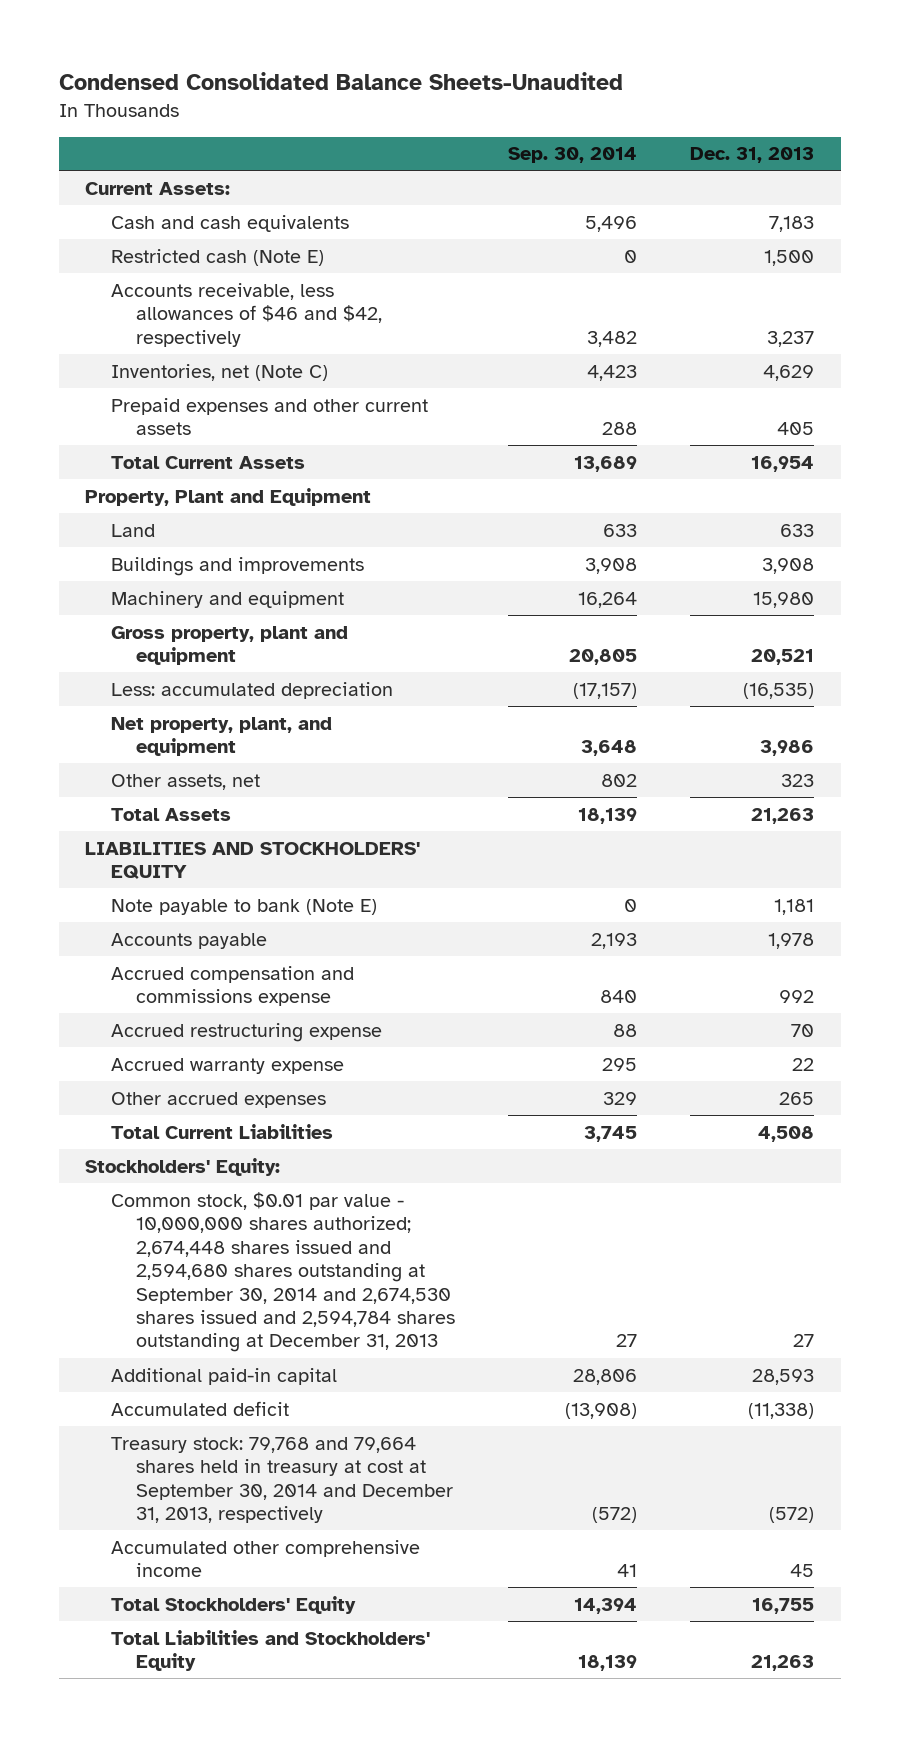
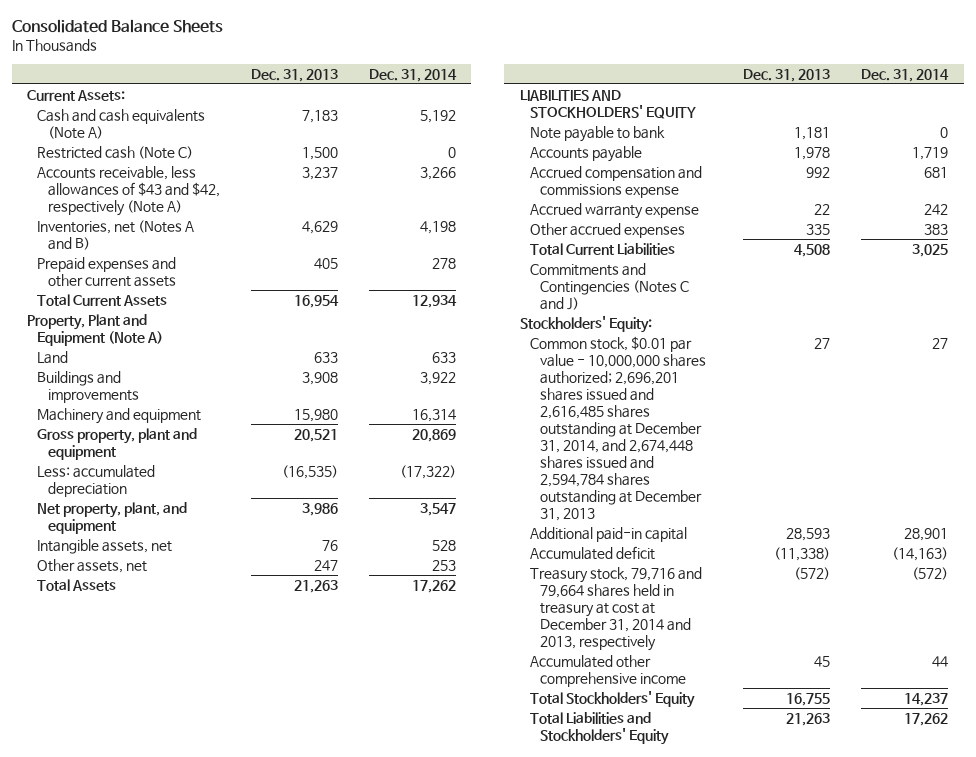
[58,71,623,90] Condensed Consolidated Balance Sheets-Unaudited -> [11,19,223,34] Consolidated Balance Sheets
[508,147,638,164] Sep. 30, 2014 -> none
none -> [368,68,457,82] Dec. 31, 2014
[110,214,349,232] Cash and cash equivalents -> [37,108,206,139] Cash and cash equivalents (Note A)
[110,248,324,266] Restricted cash (Note E) -> [37,145,194,159] Restricted cash (Note C)
[110,282,383,347] Accounts receivable, less allowances of $46 and $42, respectively -> [37,165,220,216] Accounts receivable, less allowances of $43 and $42, respectively (Note A)
[110,363,328,381] Inventories, net (Note C) -> [37,219,195,250] Inventories, net (Notes A and B)
[85,487,372,506] Property, Plant and Equipment -> [27,313,164,346] Property, Plant and Equipment (Note A)
none -> [37,538,173,554] Intangible assets, net
[781,773,815,787] 323 -> [313,559,338,571] 247
[110,898,377,915] Note payable to bank (Note E) -> [530,125,666,142] Note payable to bank
[110,1022,382,1042] Accrued restructuring expense -> none
[779,1091,815,1105] 265 -> [806,223,831,235] 335
none -> [530,262,690,310] Commitments and Contingencies (Notes C and J)
[110,1191,456,1353] Common stock, $0.01 par value - 10,000,000 shares authorized; 2,674,448 shares issued and 2,594,680 shares outstanding at September 30, 2014 and 2,674,530 shares issued and 2,594,784 shares outstanding at December 31, 2013 -> [530,335,707,521] Common stock, $0.01 par value - 10,000,000 shares authorized; 2,696,201 shares issued and 2,616,485 shares outstanding at December 31, 2014, and 2,674,448 shares issued and 2,594,784 shares outstanding at December 31, 2013
[110,1436,454,1524] Treasury stock: 79,768 and 79,664 shares held in treasury at cost at September 30, 2014 and December 31, 2013, respectively -> [530,566,703,651] Treasury stock, 79,716 and 79,664 shares held in treasury at cost at December 31, 2014 and 2013, respectively

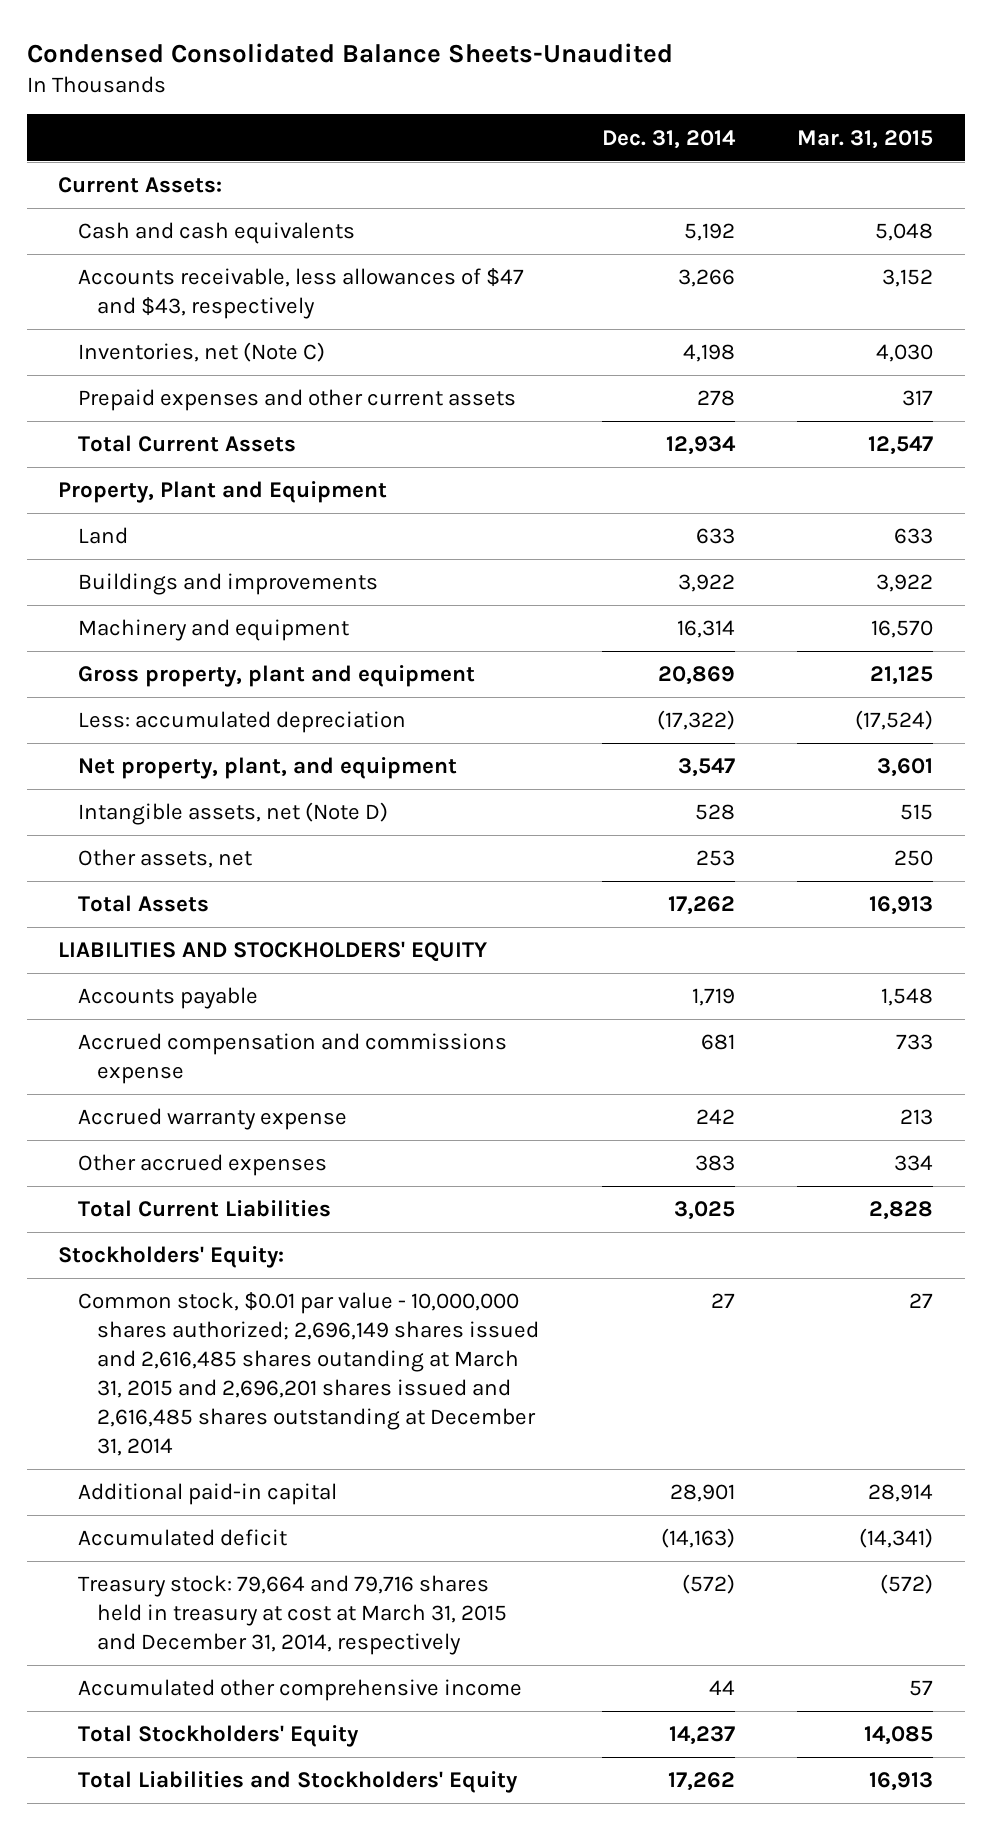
[11,19,223,34] Consolidated Balance Sheets -> [26,42,673,63] Condensed Consolidated Balance Sheets-Unaudited
[250,68,338,82] Dec. 31, 2013 -> none
none -> [797,129,934,149] Mar. 31, 2015
[37,145,194,159] Restricted cash (Note C) -> none
[37,108,206,139] Cash and cash equivalents (Note A) -> [77,222,355,245] Cash and cash equivalents
[37,165,220,216] Accounts receivable, less allowances of $43 and $42, respectively (Note A) -> [77,268,524,320] Accounts receivable, less allowances of $47 and $43, respectively
[37,219,195,250] Inventories, net (Notes A and B) -> [77,342,325,363] Inventories, net (Note C)
[27,313,164,346] Property, Plant and Equipment (Note A) -> [58,481,388,504] Property, Plant and Equipment
[37,538,173,554] Intangible assets, net -> [77,802,388,826] Intangible assets, net (Note D)
[530,125,666,142] Note payable to bank -> none
[530,262,690,310] Commitments and Contingencies (Notes C and J) -> none
[530,335,707,521] Common stock, $0.01 par value - 10,000,000 shares authorized; 2,696,201 shares issued and 2,616,485 shares outstanding at December 31, 2014, and 2,674,448 shares issued and 2,594,784 shares outstanding at December 31, 2013 -> [77,1292,540,1457] Common stock, $0.01 par value - 10,000,000 shares authorized; 2,696,149 shares issued and 2,616,485 shares outanding at March 31, 2015 and 2,696,201 shares issued and 2,616,485 shares outstanding at December 31, 2014
[530,566,703,651] Treasury stock, 79,716 and 79,664 shares held in treasury at cost at December 31, 2014 and 2013, respectively -> [77,1575,508,1656] Treasury stock: 79,664 and 79,716 shares held in treasury at cost at March 31, 2015 and December 31, 2014, respectively

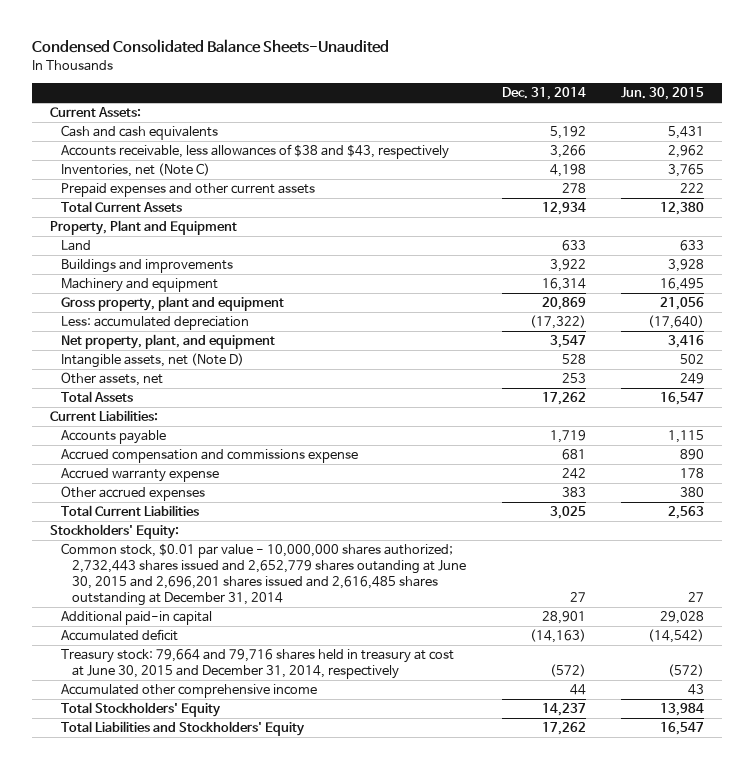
[797,129,934,149] Mar. 31, 2015 -> none
none -> [621,87,705,101] Jun. 30, 2015
[77,268,524,320] Accounts receivable, less allowances of $47 and $43, respectively -> [60,144,449,160] Accounts receivable, less allowances of $38 and $43, respectively
[58,941,489,963] LIABILITIES AND STOCKHOLDERS' EQUITY -> none
none -> [49,410,158,422] Current Liabilities:
[77,1292,540,1457] Common stock, $0.01 par value - 10,000,000 shares authorized; 2,696,149 shares issued and 2,616,485 shares outanding at March 31, 2015 and 2,696,201 shares issued and 2,616,485 shares outstanding at December 31, 2014 -> [60,543,467,607] Common stock, $0.01 par value - 10,000,000 shares authorized; 2,732,443 shares issued and 2,652,779 shares outanding at June 30, 2015 and 2,696,201 shares issued and 2,616,485 shares outstanding at December 31, 2014
[77,1575,508,1656] Treasury stock: 79,664 and 79,716 shares held in treasury at cost at March 31, 2015 and December 31, 2014, respectively -> [60,649,454,680] Treasury stock: 79,664 and 79,716 shares held in treasury at cost at June 30, 2015 and December 31, 2014, respectively

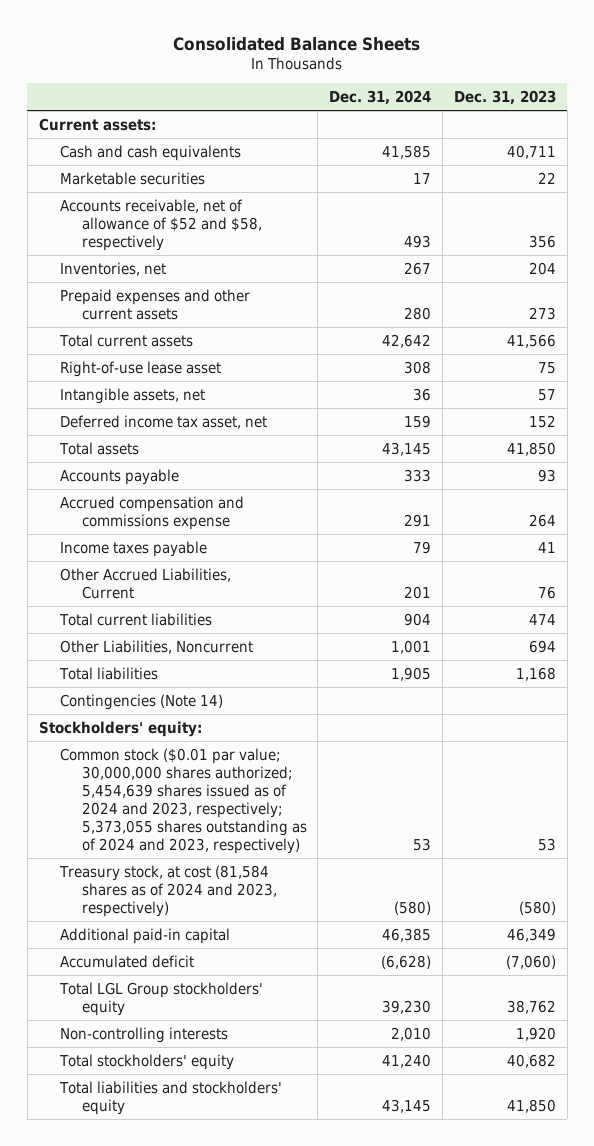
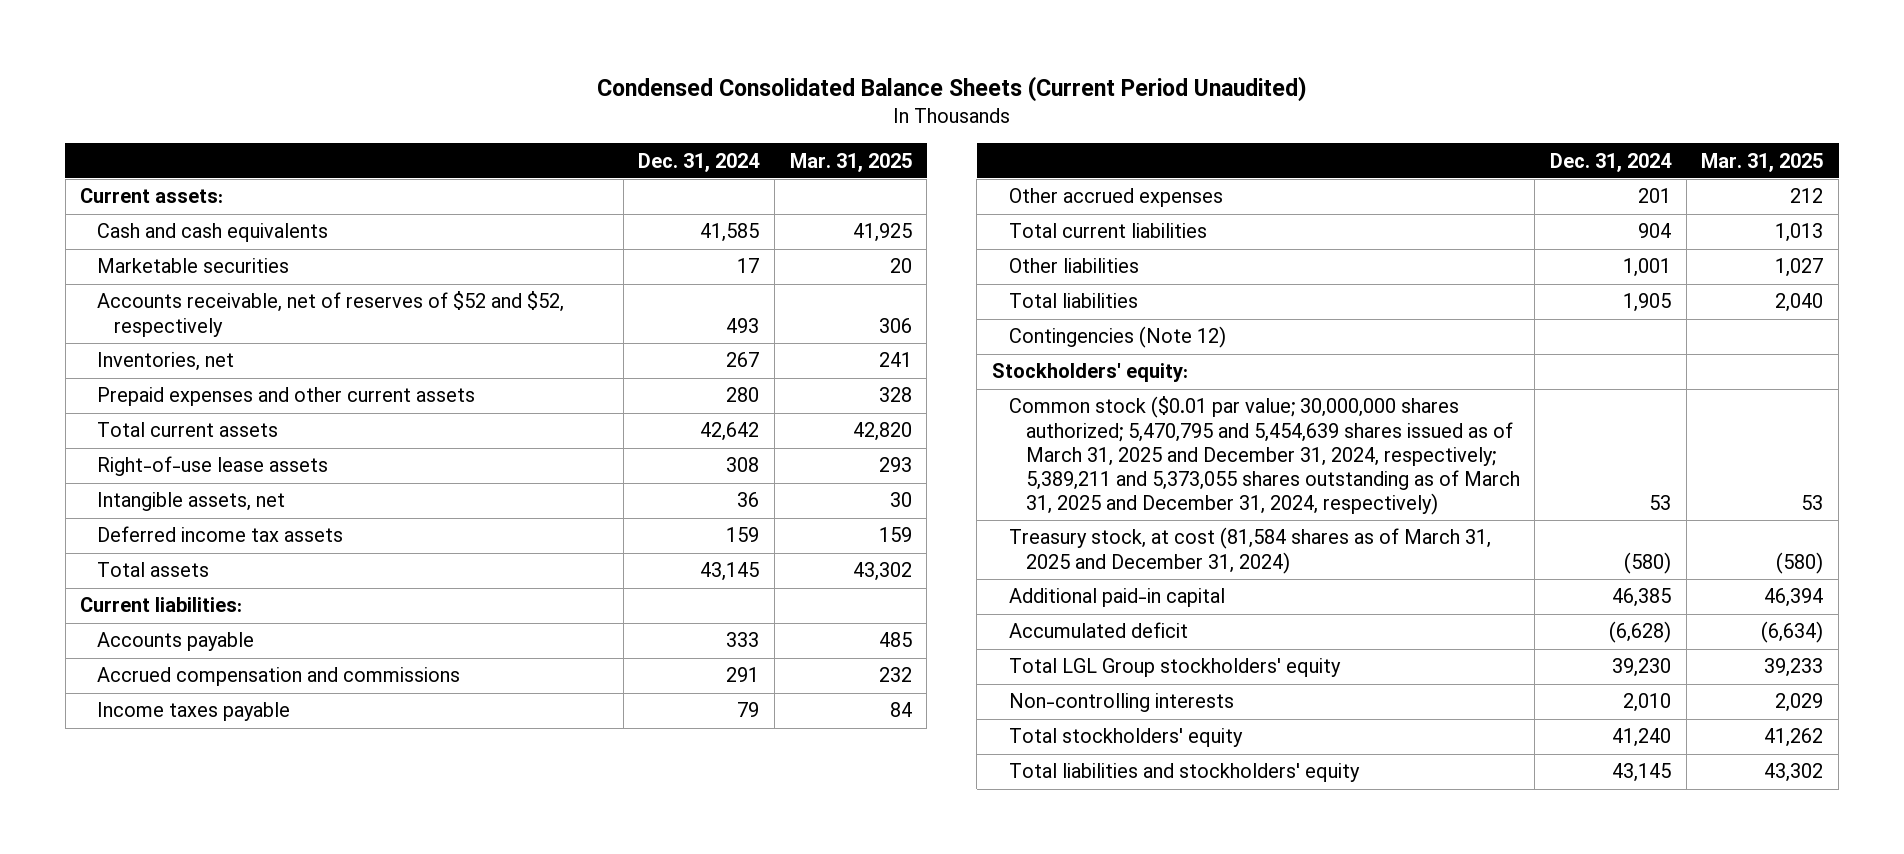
[173,36,421,51] Consolidated Balance Sheets -> [596,76,1307,103] Condensed Consolidated Balance Sheets (Current Period Unaudited)
[453,90,556,106] Dec. 31, 2023 -> none
none -> [789,152,912,172] Mar. 31, 2025
[60,198,262,251] Accounts receivable, net of allowance of $52 and $58, respectively -> [97,291,565,337] Accounts receivable, net of reserves of $52 and $52, respectively
[60,360,222,377] Right-of-use lease asset -> [97,456,329,477] Right-of-use lease assets
[60,414,268,429] Deferred income tax asset, net -> [97,526,344,543] Deferred income tax assets
none -> [80,597,243,613] Current liabilities:
[60,495,245,530] Accrued compensation and commissions expense -> [97,667,461,687] Accrued compensation and commissions
[60,567,232,599] Other Accrued Liabilities, Current -> [1008,188,1223,208] Other accrued expenses
[60,639,254,654] Other Liabilities, Noncurrent -> [1008,258,1139,274] Other liabilities
[60,693,224,710] Contingencies (Note 14) -> [1008,326,1226,349] Contingencies (Note 12)
[60,747,307,854] Common stock ($0.01 par value; 30,000,000 shares authorized; 5,454,639 shares issued as of 2024 and 2023, respectively; 5,373,055 shares outstanding as of 2024 and 2023, respectively) -> [1008,396,1520,515] Common stock ($0.01 par value; 30,000,000 shares authorized; 5,470,795 and 5,454,639 shares issued as of March 31, 2025 and December 31, 2024, respectively; 5,389,211 and 5,373,055 shares outstanding as of March 31, 2025 and December 31, 2024, respectively)
[59,864,277,917] Treasury stock, at cost (81,584 shares as of 2024 and 2023, respectively) -> [1008,527,1491,574] Treasury stock, at cost (81,584 shares as of March 31, 2025 and December 31, 2024)

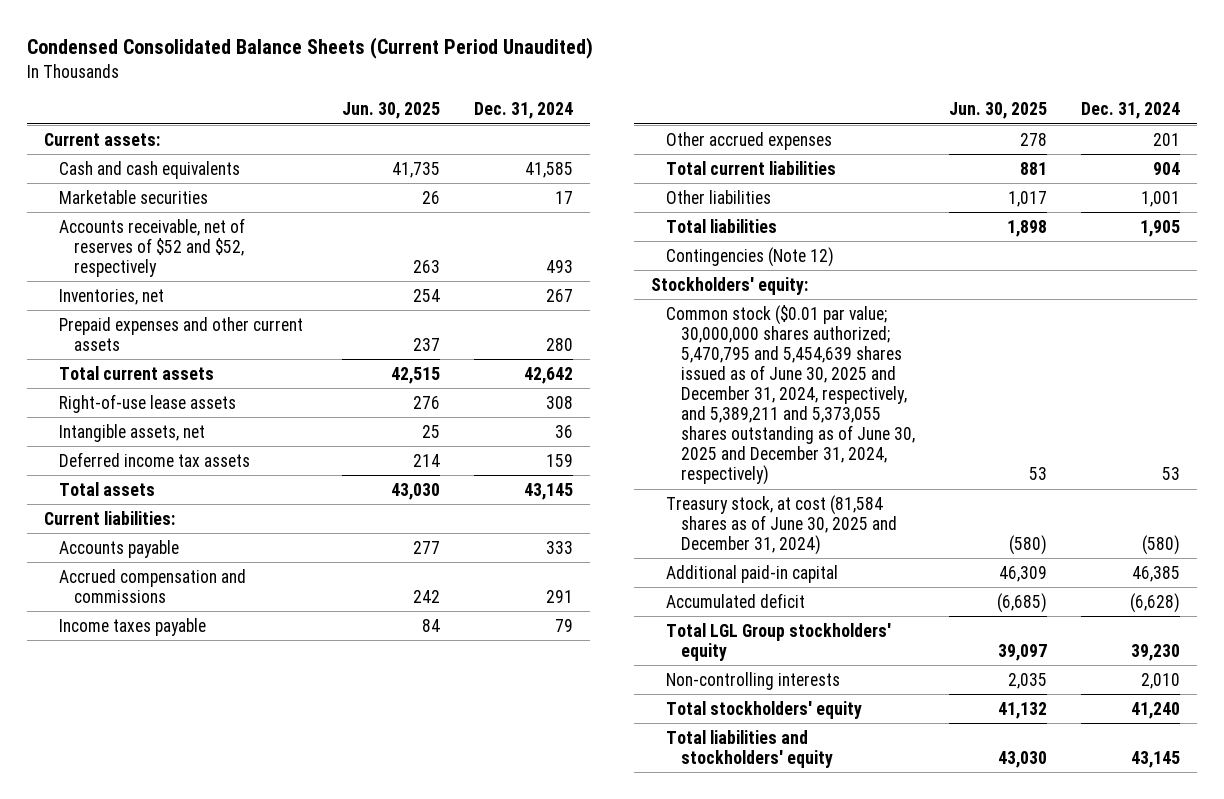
[789,152,912,172] Mar. 31, 2025 -> none
none -> [342,102,441,120] Jun. 30, 2025
[1008,396,1520,515] Common stock ($0.01 par value; 30,000,000 shares authorized; 5,470,795 and 5,454,639 shares issued as of March 31, 2025 and December 31, 2024, respectively; 5,389,211 and 5,373,055 shares outstanding as of March 31, 2025 and December 31, 2024, respectively) -> [665,304,915,486] Common stock ($0.01 par value; 30,000,000 shares authorized; 5,470,795 and 5,454,639 shares issued as of June 30, 2025 and December 31, 2024, respectively, and 5,389,211 and 5,373,055 shares outstanding as of June 30, 2025 and December 31, 2024, respectively)
[1008,527,1491,574] Treasury stock, at cost (81,584 shares as of March 31, 2025 and December 31, 2024) -> [665,494,897,555] Treasury stock, at cost (81,584 shares as of June 30, 2025 and December 31, 2024)

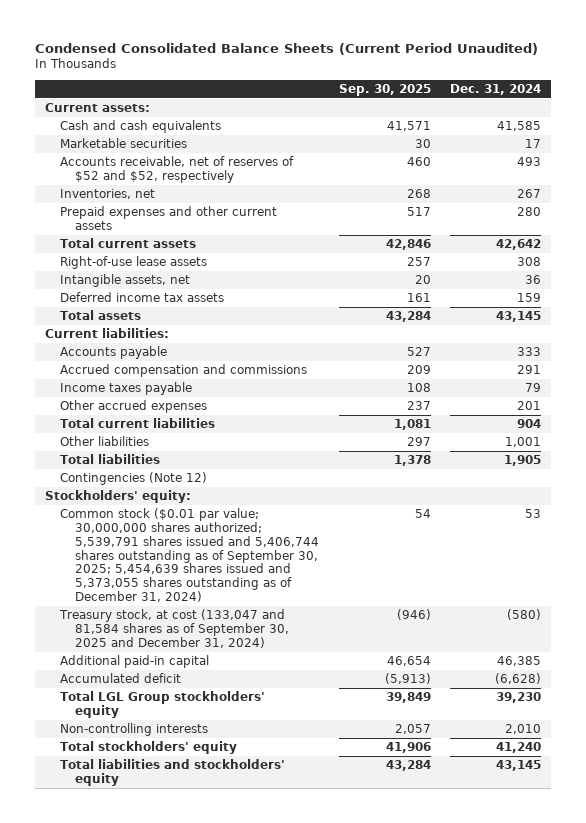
[342,102,441,120] Jun. 30, 2025 -> none
none -> [338,83,431,96] Sep. 30, 2025
[665,304,915,486] Common stock ($0.01 par value; 30,000,000 shares authorized; 5,470,795 and 5,454,639 shares issued as of June 30, 2025 and December 31, 2024, respectively, and 5,389,211 and 5,373,055 shares outstanding as of June 30, 2025 and December 31, 2024, respectively) -> [60,508,320,603] Common stock ($0.01 par value; 30,000,000 shares authorized; 5,539,791 shares issued and 5,406,744 shares outstanding as of September 30, 2025; 5,454,639 shares issued and 5,373,055 shares outstanding as of December 31, 2024)
[665,494,897,555] Treasury stock, at cost (81,584 shares as of June 30, 2025 and December 31, 2024) -> [59,609,290,648] Treasury stock, at cost (133,047 and 81,584 shares as of September 30, 2025 and December 31, 2024)

